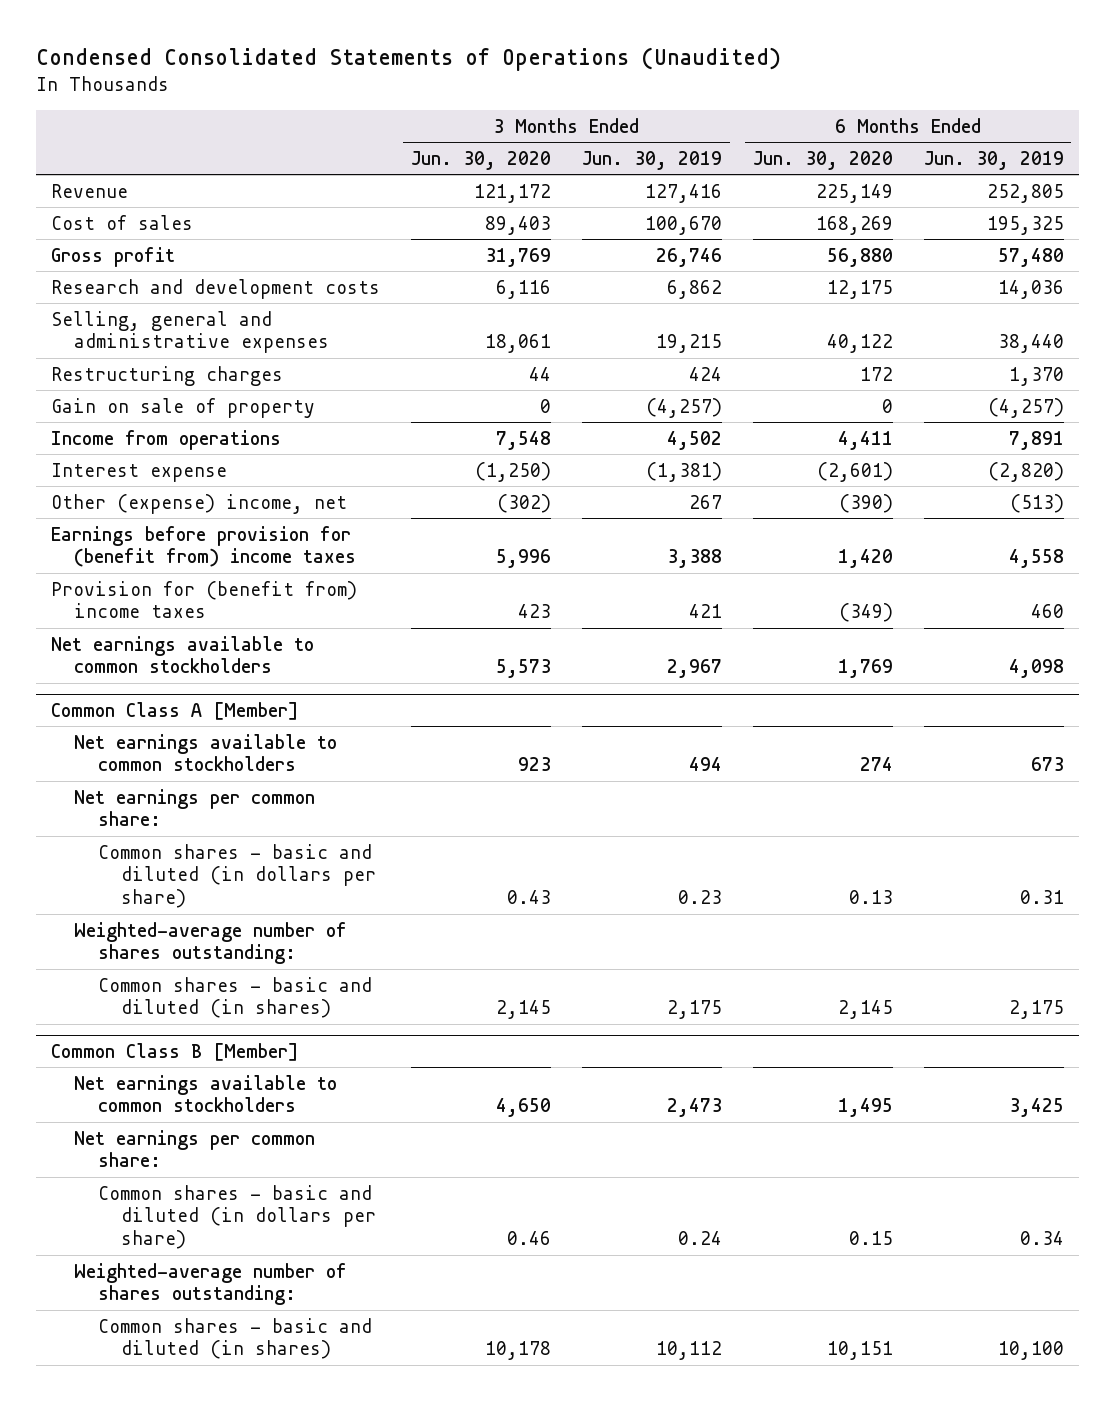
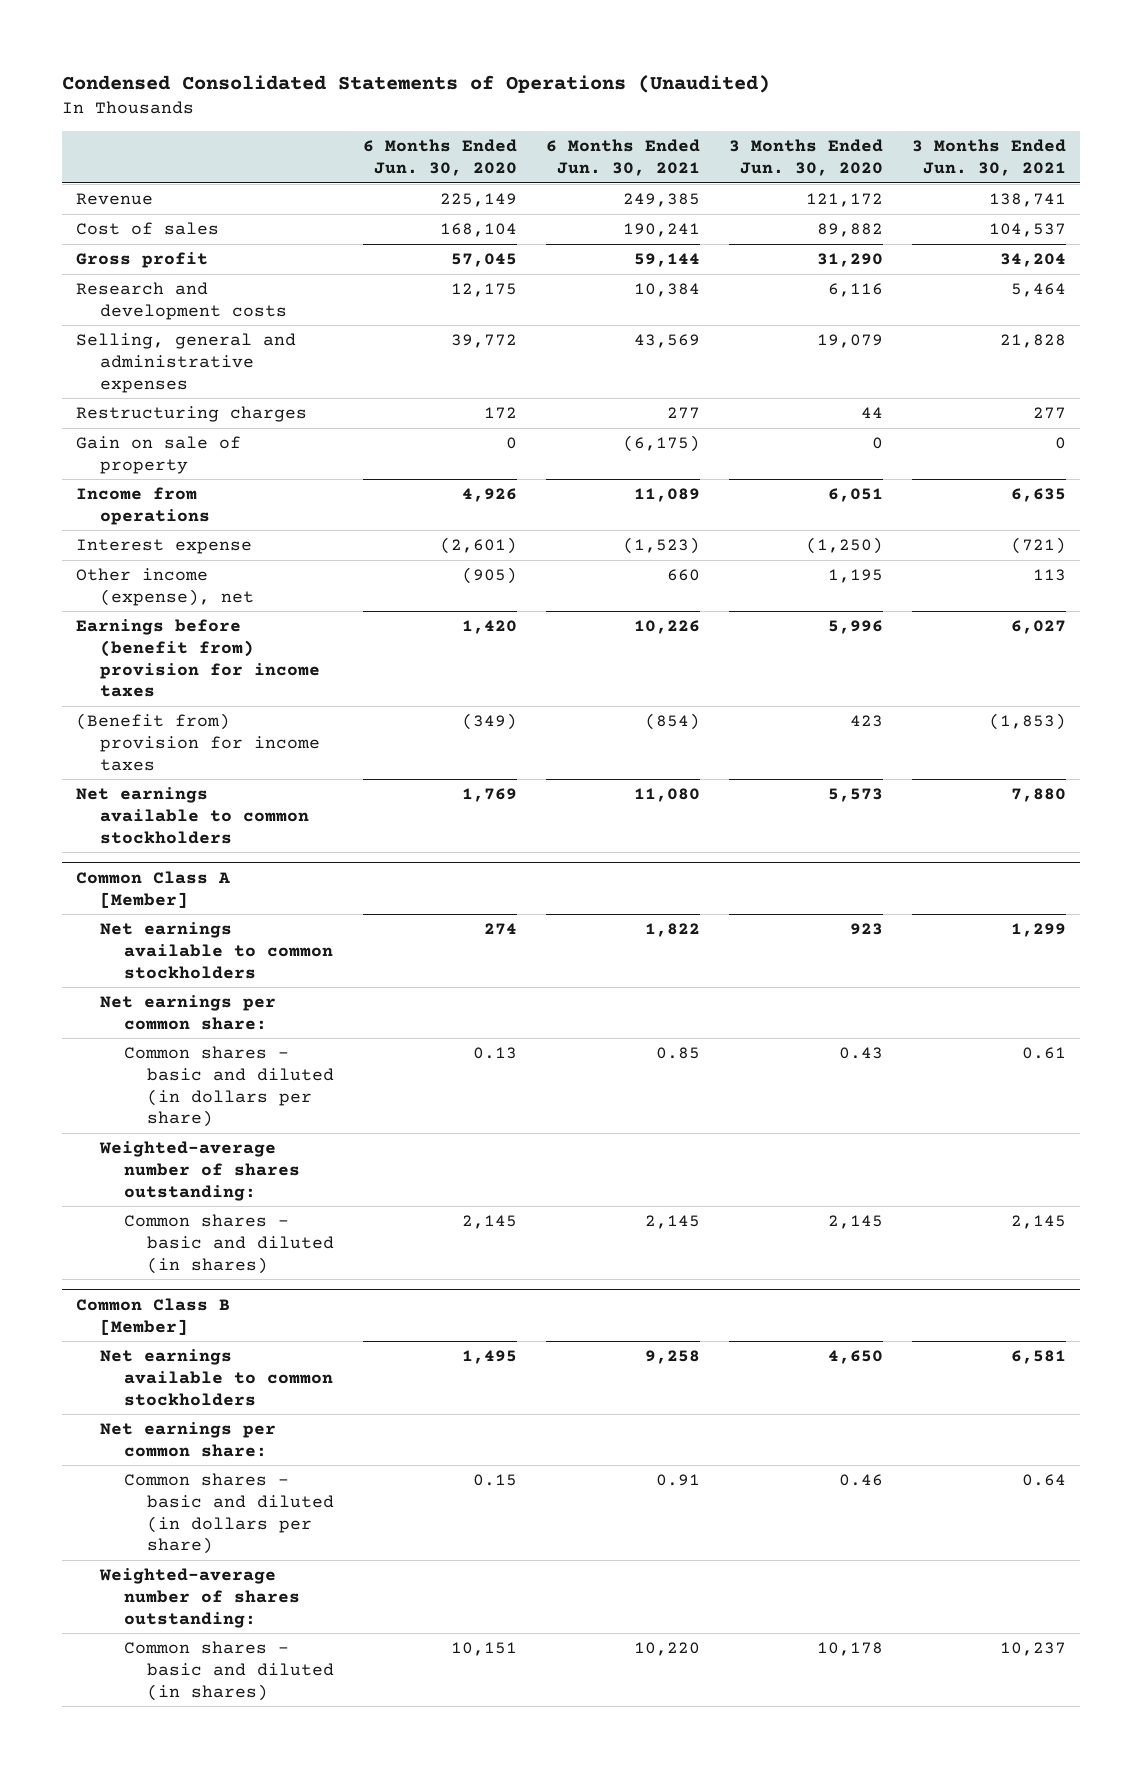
[581,150,722,170] Jun. 30, 2019 -> none
[923,150,1064,170] Jun. 30, 2019 -> none
none -> [545,139,700,176] 6 Months Ended Jun. 30, 2021
none -> [911,139,1066,176] 3 Months Ended Jun. 30, 2021
[484,215,551,235] 89,403 -> [816,222,883,237] 89,882
[815,215,893,235] 168,269 -> [440,222,518,237] 168,104
[484,247,551,267] 31,769 -> [816,252,883,267] 31,290
[826,247,893,267] 56,880 -> [451,252,518,267] 57,045
[484,334,551,354] 18,061 -> [816,333,883,348] 19,079
[826,334,893,354] 40,122 -> [451,333,518,348] 39,772
[495,430,551,450] 7,548 -> [827,487,883,502] 6,051
[837,430,893,450] 4,411 -> [462,487,518,502] 4,926
[51,493,348,514] Other (expense) income, net -> [75,567,254,606] Other income (expense), net
[496,493,551,513] (302) -> [827,568,883,583] 1,195
[838,493,893,513] (390) -> [462,566,518,584] (905)
[51,525,357,568] Earnings before provision for (benefit from) income taxes -> [75,618,320,698] Earnings before (benefit from) provision for income taxes
[51,580,358,619] Provision for (benefit from) income taxes -> [75,712,320,771] (Benefit from) provision for income taxes

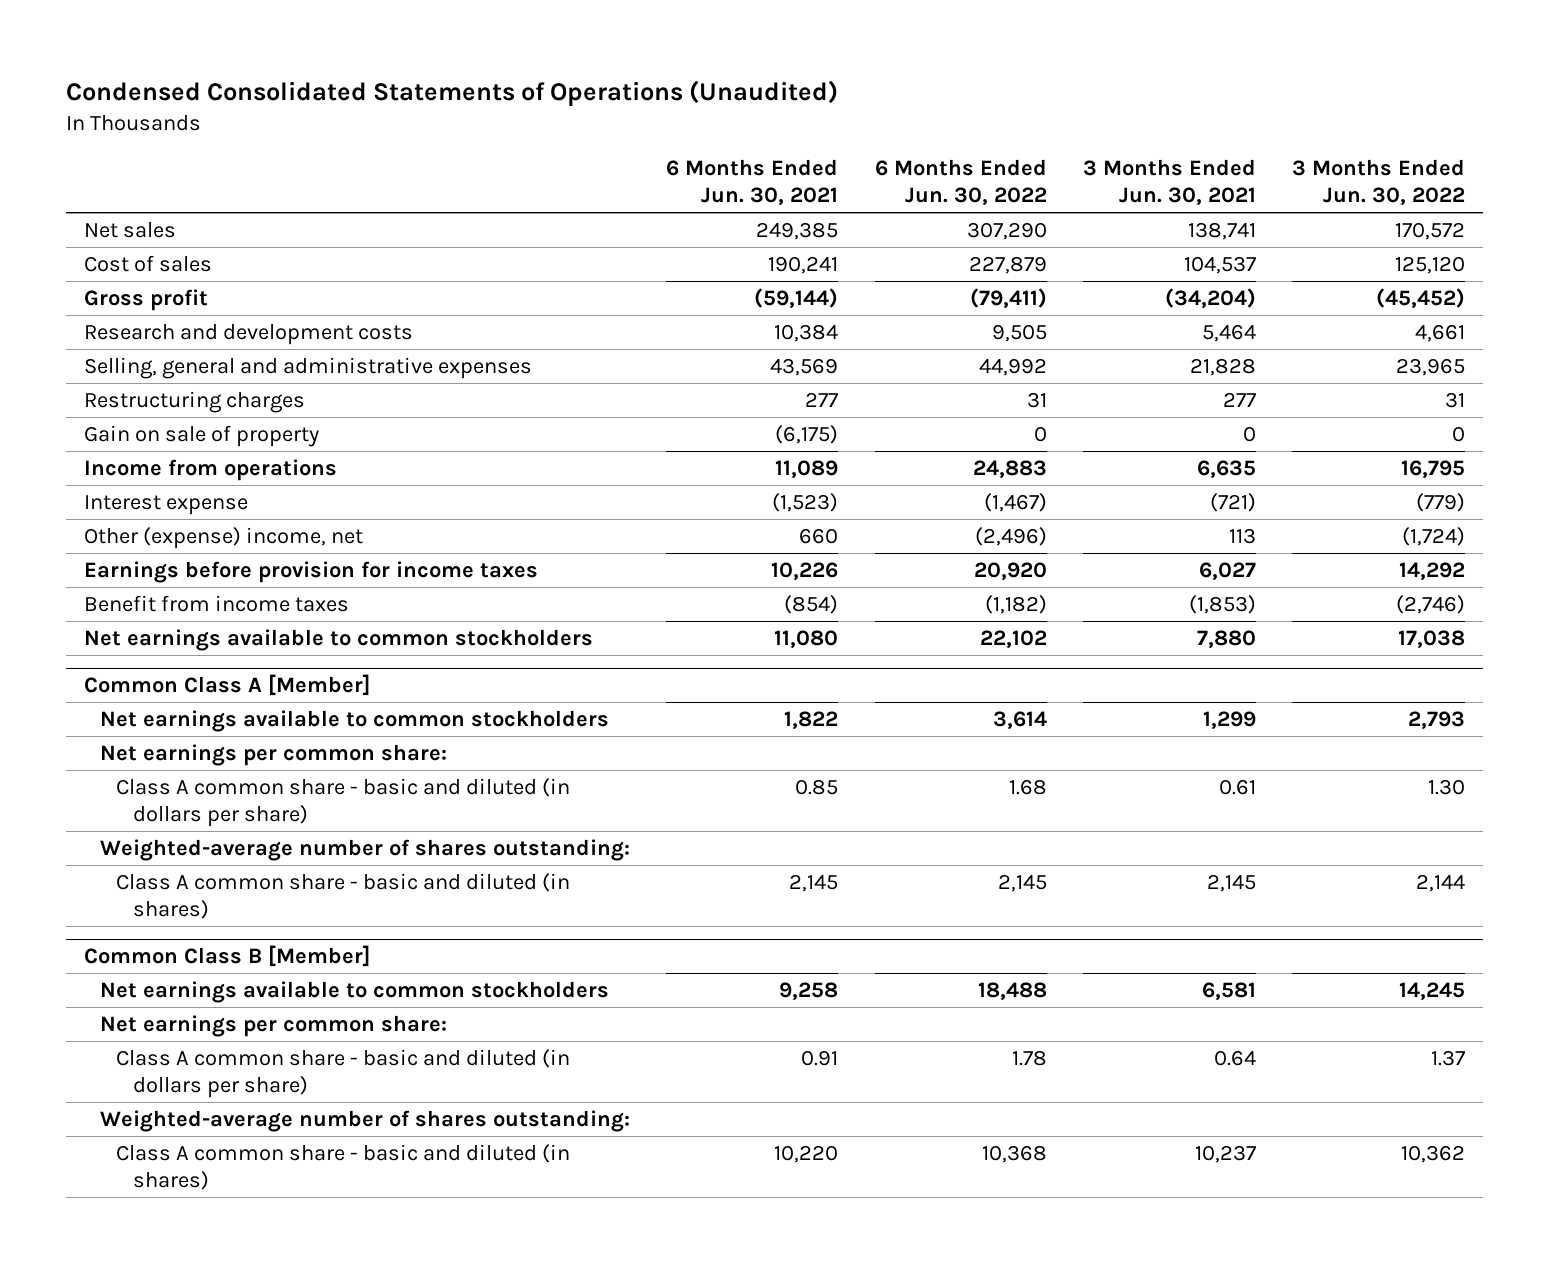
[363,139,518,176] 6 Months Ended Jun. 30, 2020 -> none
[728,139,883,176] 3 Months Ended Jun. 30, 2020 -> none
none -> [874,159,1047,206] 6 Months Ended Jun. 30, 2022
none -> [1292,159,1466,206] 3 Months Ended Jun. 30, 2022
[75,192,153,205] Revenue -> [83,221,176,238] Net sales
[633,252,700,267] 59,144 -> [754,287,839,308] (59,144)
[999,252,1066,267] 34,204 -> [1164,287,1256,308] (34,204)
[75,567,254,606] Other income (expense), net -> [83,526,363,549] Other (expense) income, net
[75,618,320,698] Earnings before (benefit from) provision for income taxes -> [83,560,538,583] Earnings before provision for income taxes
[75,712,320,771] (Benefit from) provision for income taxes -> [83,594,349,612] Benefit from income taxes
[123,1045,335,1128] Common shares - basic and diluted (in dollars per share) -> [116,777,571,827] Class A common share - basic and diluted (in dollars per share)
[123,1213,335,1274] Common shares - basic and diluted (in shares) -> [116,872,571,919] Class A common share - basic and diluted (in shares)
[123,1472,335,1555] Common shares - basic and diluted (in dollars per share) -> [116,1048,571,1098] Class A common share - basic and diluted (in dollars per share)
[123,1640,335,1701] Common shares - basic and diluted (in shares) -> [116,1143,571,1190] Class A common share - basic and diluted (in shares)

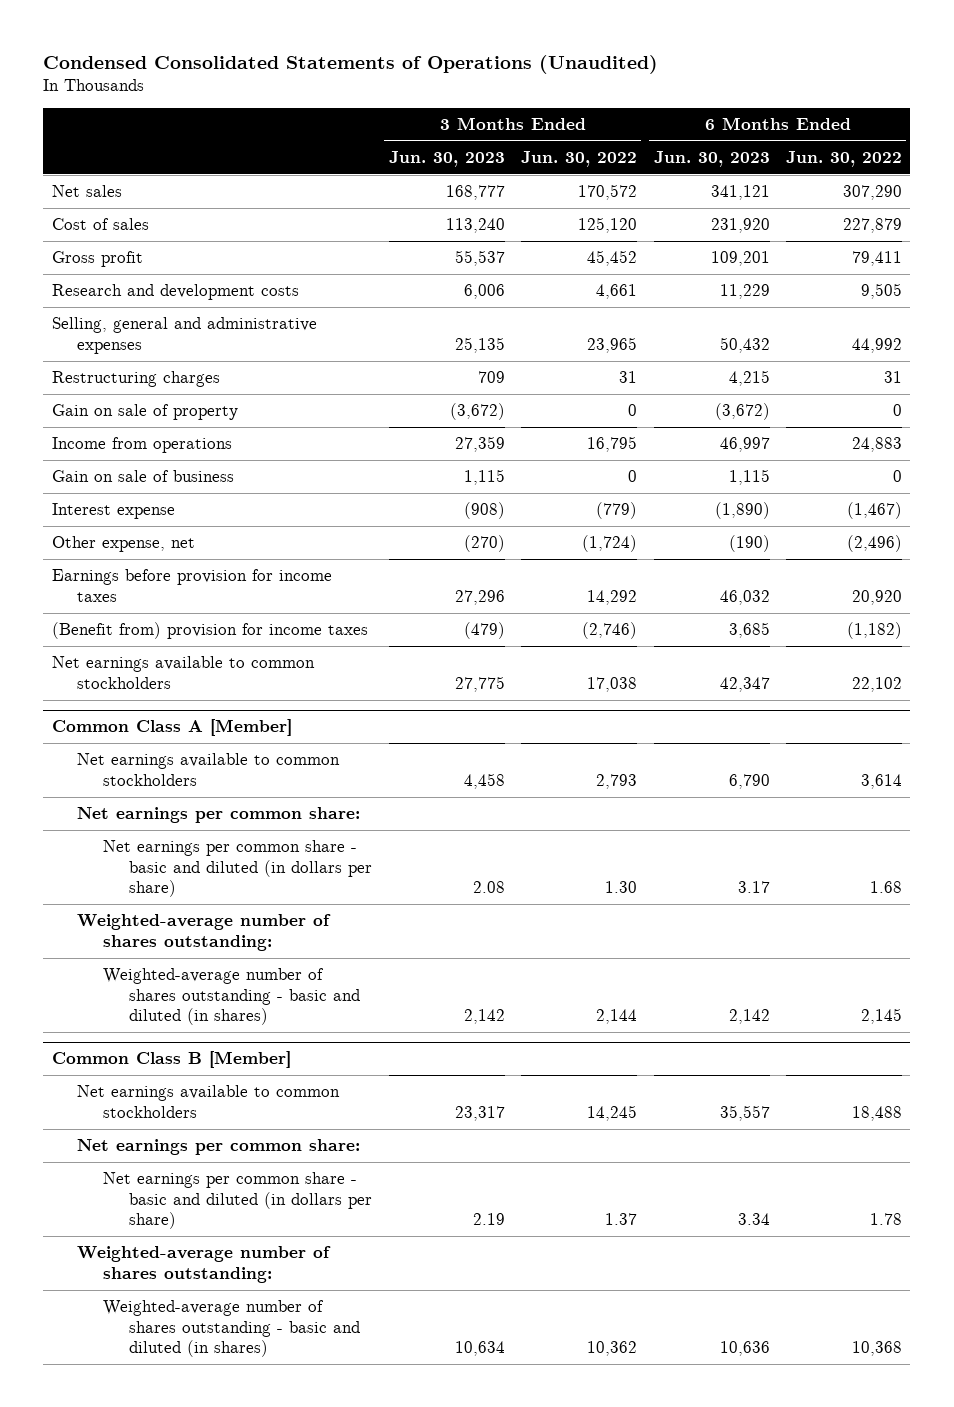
[666,159,839,206] 6 Months Ended Jun. 30, 2021 -> none
[1082,159,1256,206] 3 Months Ended Jun. 30, 2021 -> none
none -> [388,150,505,167] Jun. 30, 2023
none -> [653,150,770,167] Jun. 30, 2023
[969,287,1047,308] (79,411) -> [852,251,903,267] 79,411
[1376,287,1466,308] (45,452) -> [587,250,638,267] 45,452
none -> [51,470,234,483] Gain on sale of business
[83,526,363,549] Other (expense) income, net -> [51,536,195,553] Other expense, net
[83,594,349,612] Benefit from income taxes -> [51,622,368,640] (Benefit from) provision for income taxes
[116,777,571,827] Class A common share - basic and diluted (in dollars per share) -> [103,840,373,898] Net earnings per common share - basic and diluted (in dollars per share)
[116,872,571,919] Class A common share - basic and diluted (in shares) -> [103,968,361,1026] Weighted-average number of shares outstanding - basic and diluted (in shares)
[116,1048,571,1098] Class A common share - basic and diluted (in dollars per share) -> [103,1172,373,1230] Net earnings per common share - basic and diluted (in dollars per share)
[116,1143,571,1190] Class A common share - basic and diluted (in shares) -> [103,1300,361,1358] Weighted-average number of shares outstanding - basic and diluted (in shares)

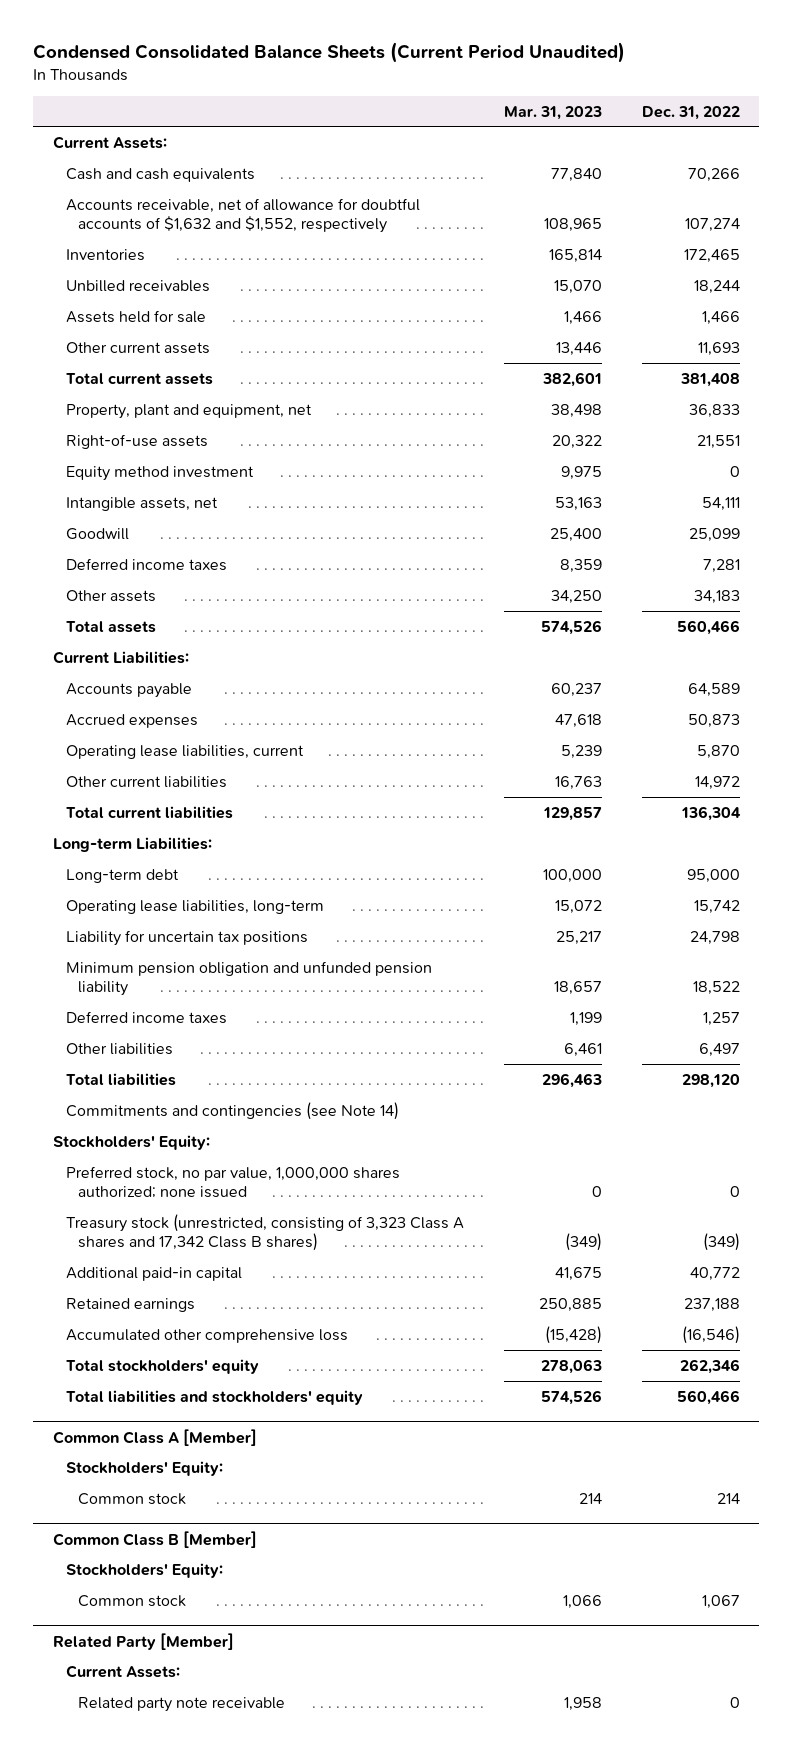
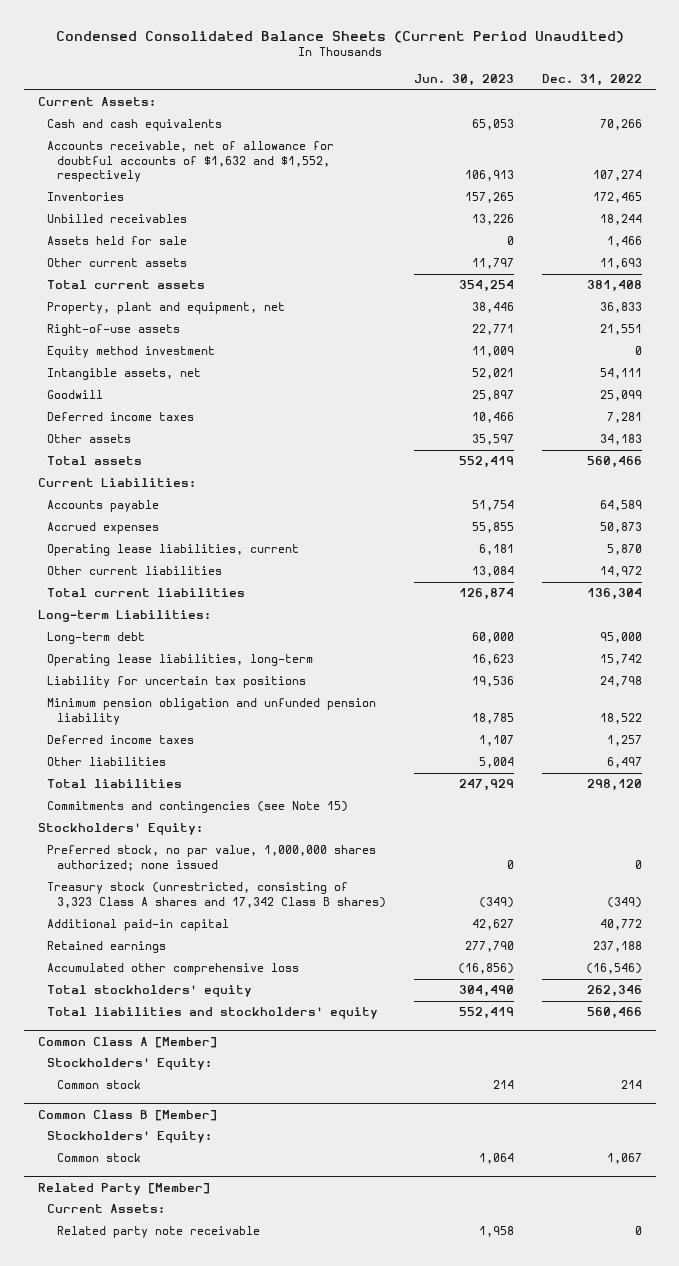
[503,105,602,120] Mar. 31, 2023 -> none
none -> [413,74,514,87] Jun. 30, 2023
[65,1101,399,1120] Commitments and contingencies (see Note 14) -> [47,801,349,814] Commitments and contingencies (see Note 15)

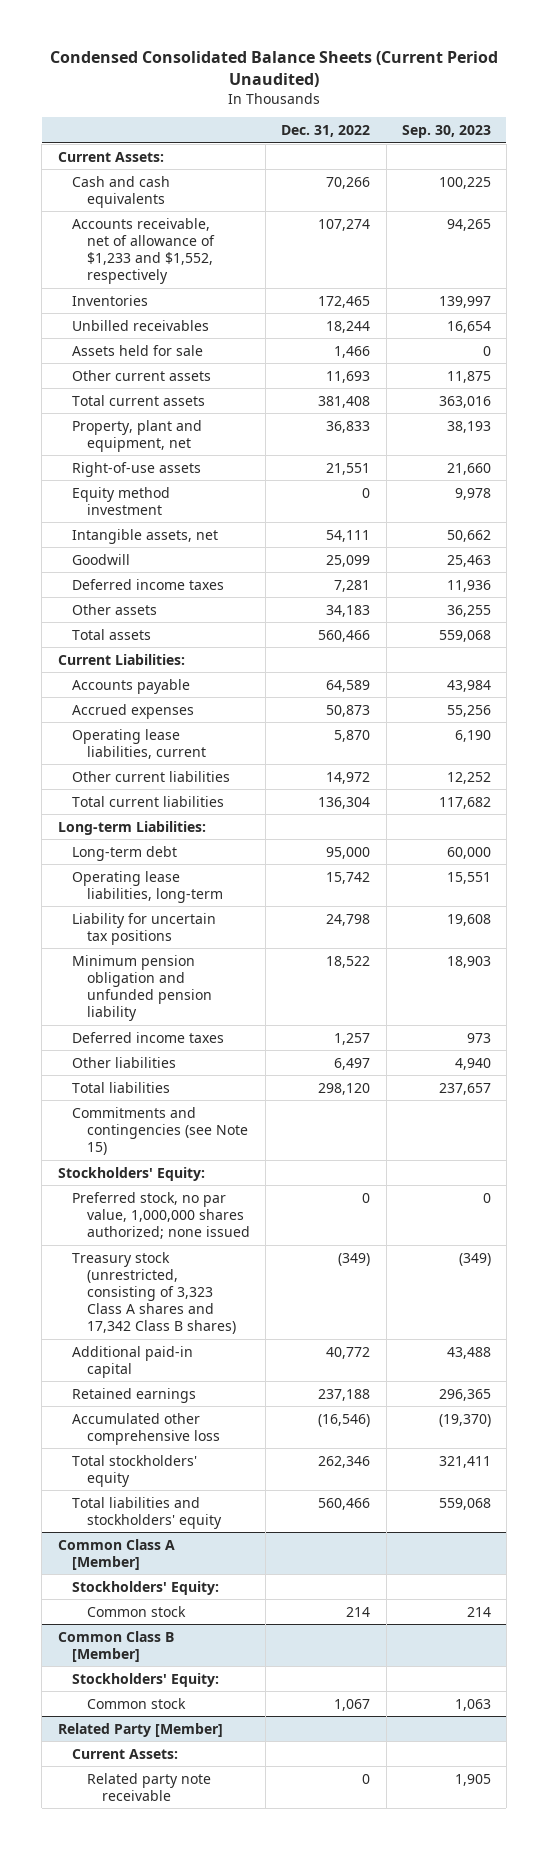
[413,74,514,87] Jun. 30, 2023 -> none
none -> [401,124,491,138] Sep. 30, 2023
[47,141,335,183] Accounts receivable, net of allowance for doubtful accounts of $1,632 and $1,552, respectively -> [72,217,215,285] Accounts receivable, net of allowance of $1,233 and $1,552, respectively

